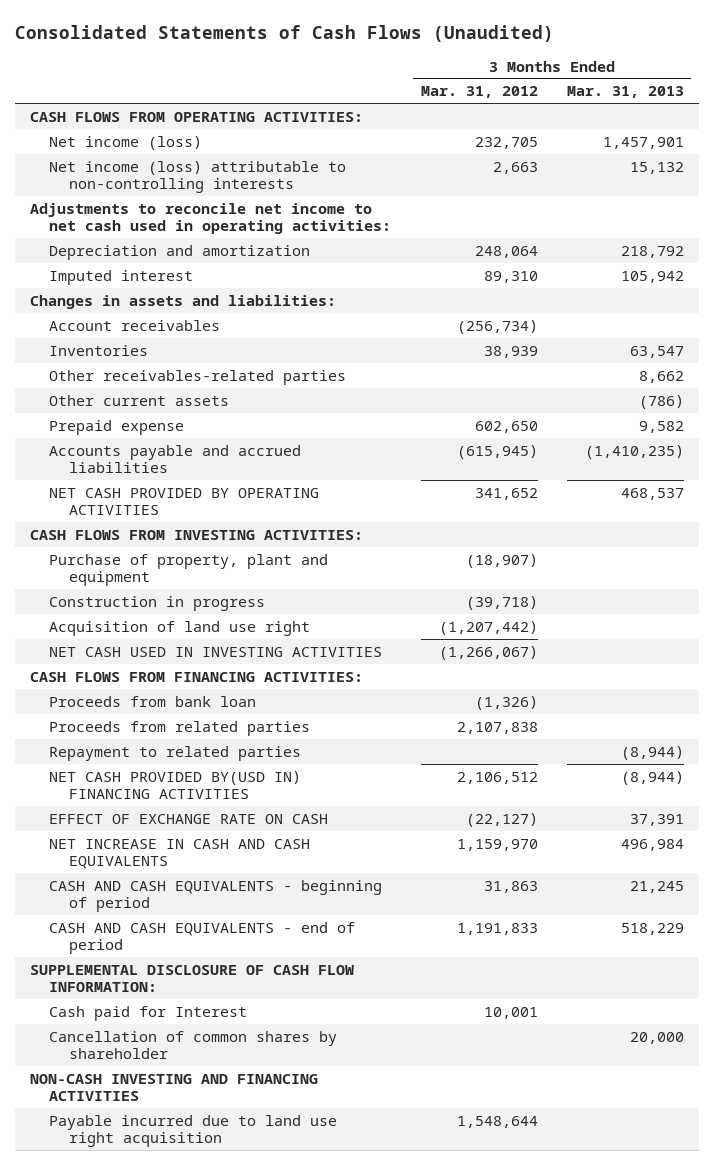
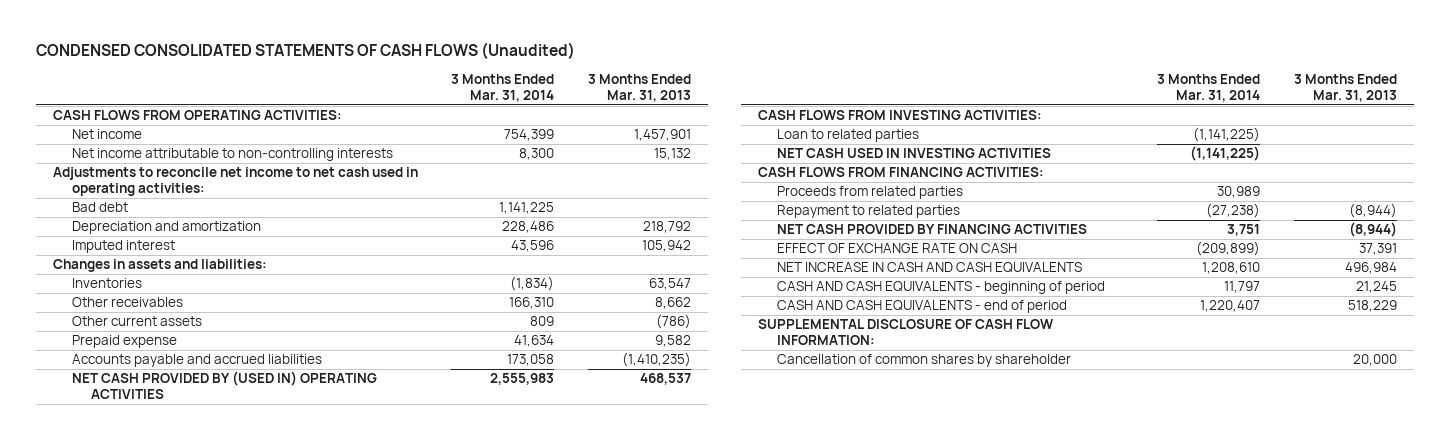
[15,24,555,42] Consolidated Statements of Cash Flows (Unaudited) -> [35,42,575,60] CONDENSED CONSOLIDATED STATEMENTS OF CASH FLOWS (Unaudited)
[420,86,538,99] Mar. 31, 2012 -> none
none -> [451,74,555,102] 3 Months Ended Mar. 31, 2014
[49,135,203,150] Net income (loss) -> [71,129,142,140] Net income
[49,160,347,194] Net income (loss) attributable to non-controlling interests -> [71,148,393,162] Net income attributable to non-controlling interests
none -> [71,202,128,213] Bad debt
[49,319,221,331] Account receivables -> none
[49,369,347,385] Other receivables-related parties -> [71,297,183,308] Other receivables
[49,487,320,516] NET CASH PROVIDED BY OPERATING ACTIVITIES -> [71,371,377,400] NET CASH PROVIDED BY (USED IN) OPERATING ACTIVITIES
[49,553,329,587] Purchase of property, plant and equipment -> none
[49,595,266,611] Construction in progress -> none
[49,620,311,636] Acquisition of land use right -> none
none -> [777,129,920,143] Loan to related parties
[49,695,257,707] Proceeds from bank loan -> none
[49,770,302,800] NET CASH PROVIDED BY(USD IN) FINANCING ACTIVITIES -> [777,224,1088,235] NET CASH PROVIDED BY FINANCING ACTIVITIES
[49,1005,248,1021] Cash paid for Interest -> none
[29,1073,318,1102] NON-CASH INVESTING AND FINANCING ACTIVITIES -> none
[49,1114,338,1148] Payable incurred due to land use right acquisition -> none

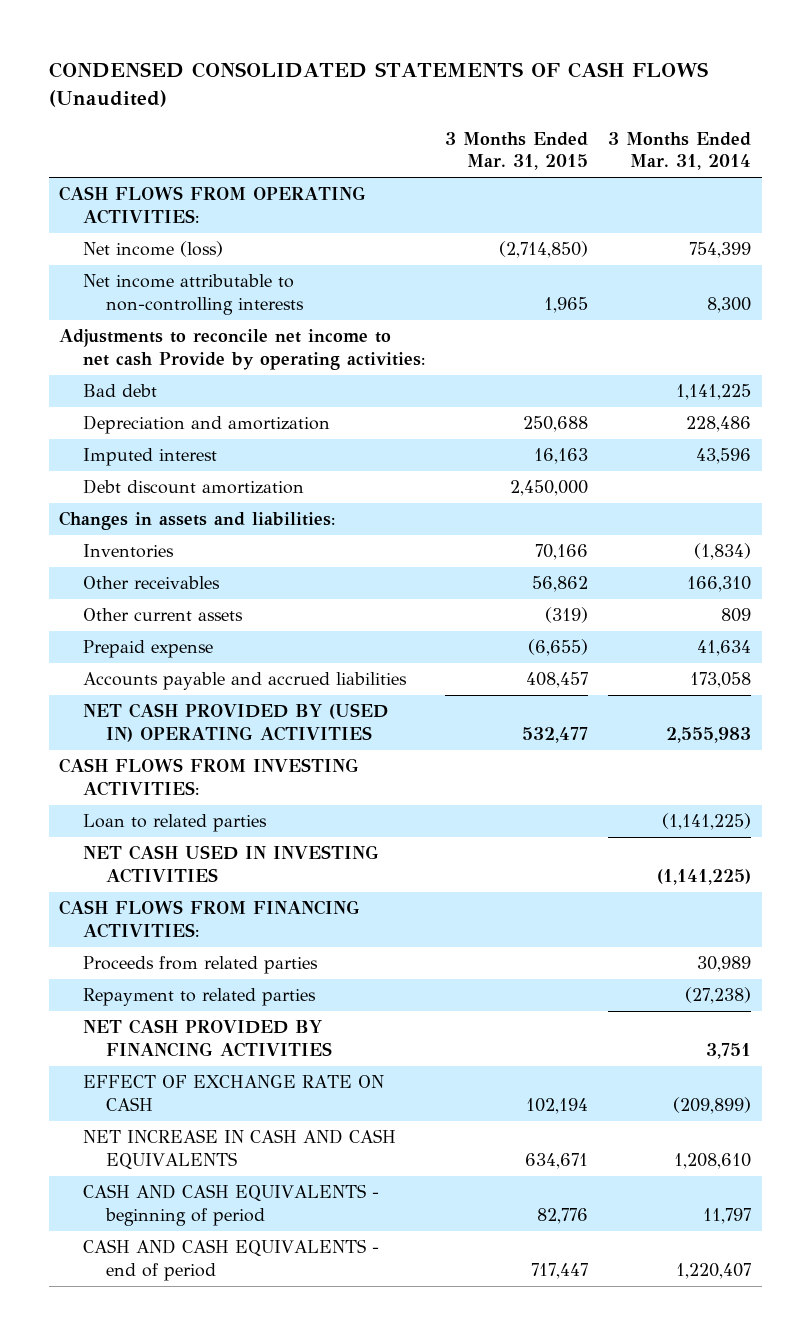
[588,74,692,102] 3 Months Ended Mar. 31, 2013 -> none
none -> [445,132,589,171] 3 Months Ended Mar. 31, 2015
[71,129,142,140] Net income -> [82,241,223,258] Net income (loss)
[52,167,418,197] Adjustments to reconcile net income to net cash used in operating activities: -> [59,329,425,370] Adjustments to reconcile net income to net cash Provide by operating activities:
none -> [82,479,304,495] Debt discount amortization
[758,319,1055,346] SUPPLEMENTAL DISCLOSURE OF CASH FLOW INFORMATION: -> none
[777,354,1072,368] Cancellation of common shares by shareholder -> none

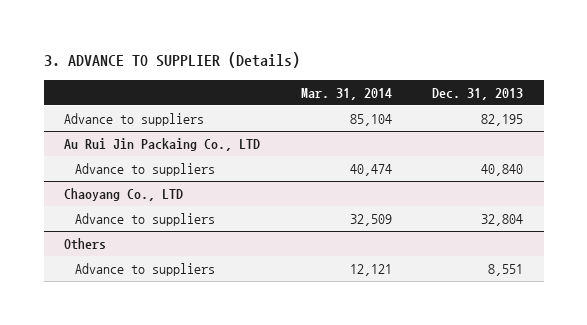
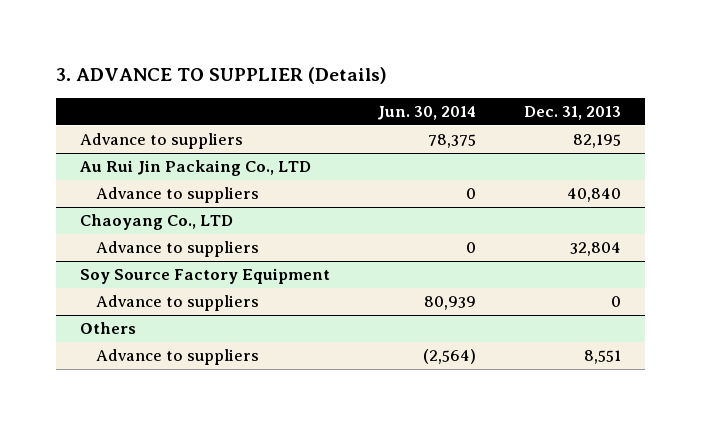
[300,87,392,100] Mar. 31, 2014 -> none
none -> [377,105,477,120] Jun. 30, 2014
none -> [79,268,330,285] Soy Source Factory Equipment
none -> [96,295,260,312] Advance to suppliers

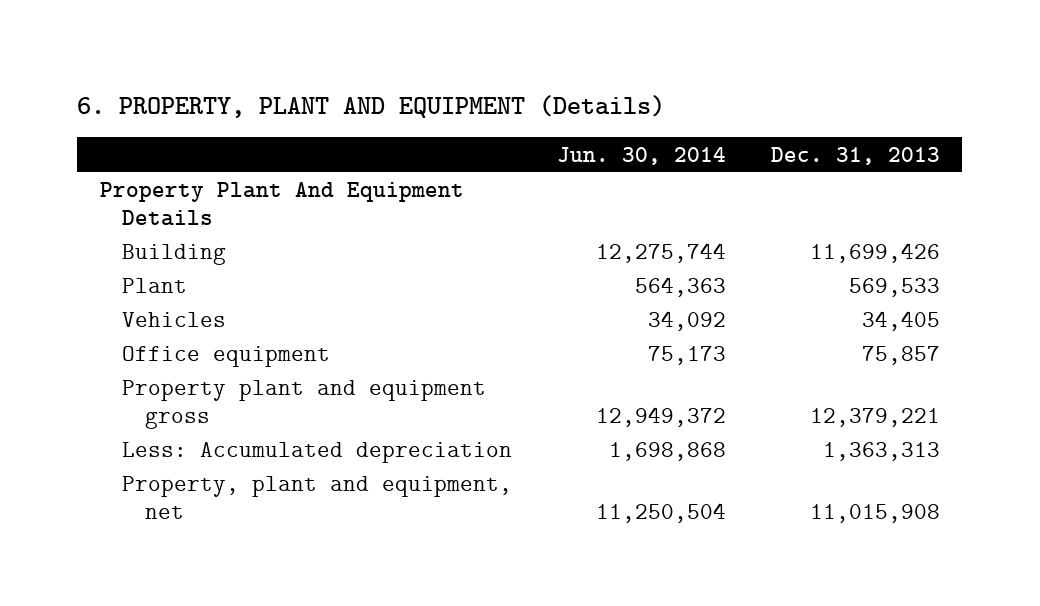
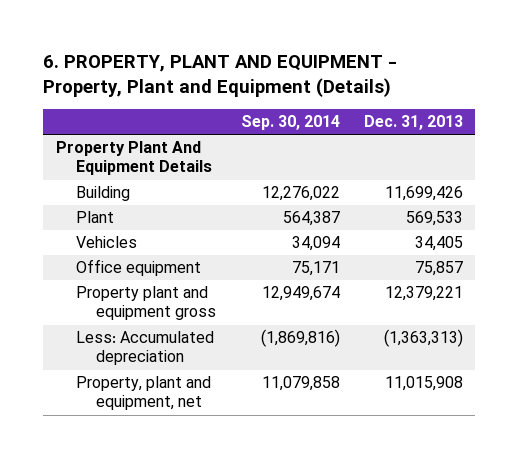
[77,94,666,118] 6. PROPERTY, PLANT AND EQUIPMENT (Details) -> [43,55,398,97] 6. PROPERTY, PLANT AND EQUIPMENT - Property, Plant and Equipment (Details)
[557,146,727,165] Jun. 30, 2014 -> none
none -> [240,115,340,131] Sep. 30, 2014
[823,442,941,462] 1,363,313 -> [383,329,463,348] (1,363,313)

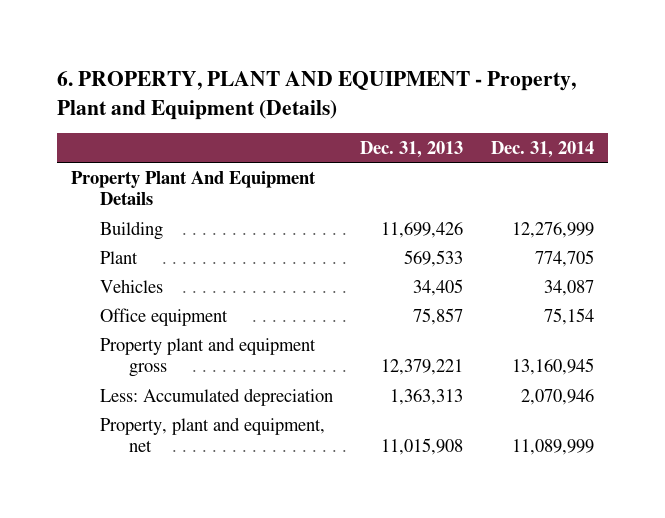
[240,115,340,131] Sep. 30, 2014 -> none
none -> [490,140,594,158] Dec. 31, 2014
[383,329,463,348] (1,363,313) -> [390,388,464,405] 1,363,313

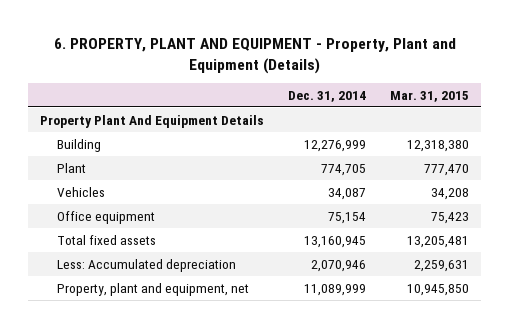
[360,140,464,158] Dec. 31, 2013 -> none
none -> [390,90,470,102] Mar. 31, 2015
[99,336,316,378] Property plant and equipment gross -> [57,234,157,245] Total fixed assets

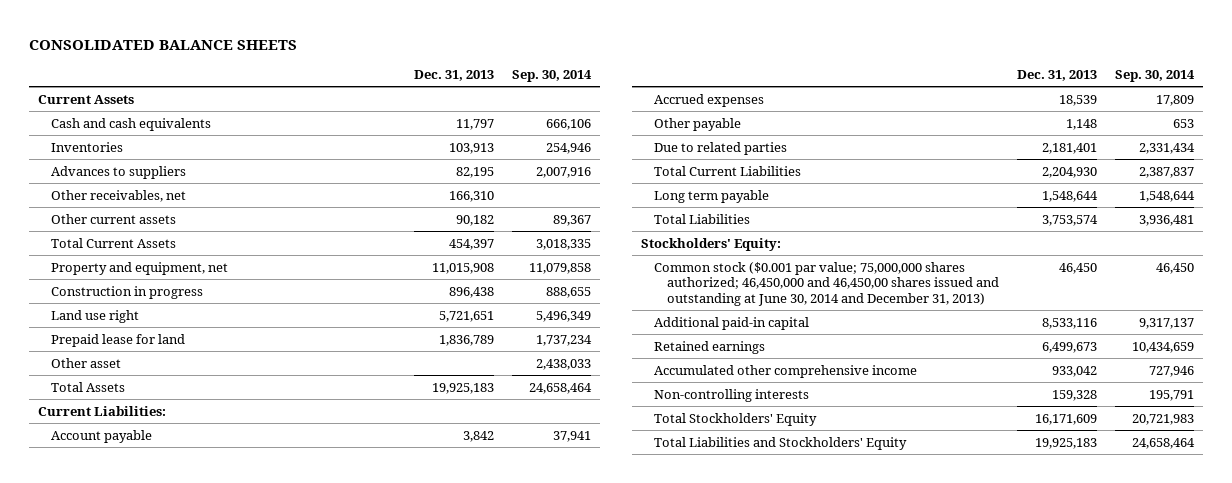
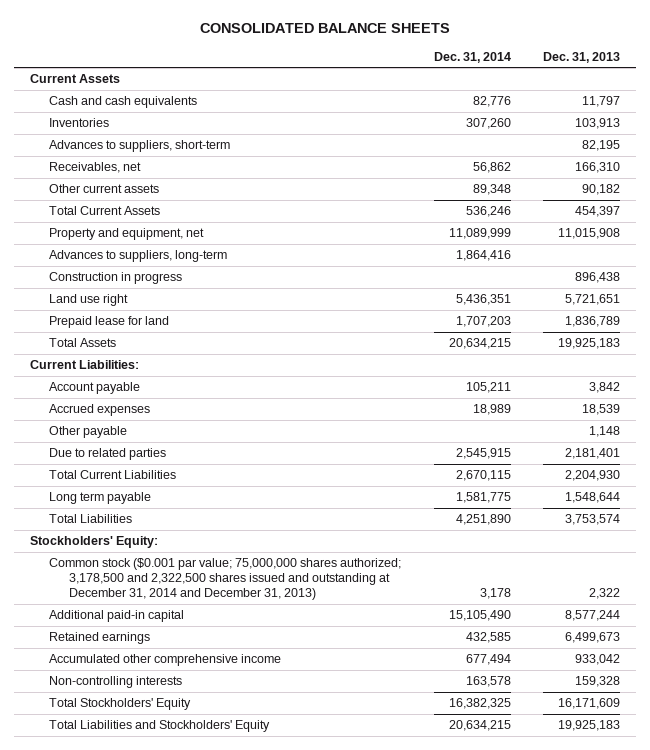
[511,70,592,83] Sep. 30, 2014 -> none
none -> [433,51,511,63] Dec. 31, 2014
[51,165,187,179] Advances to suppliers -> [49,140,231,153] Advances to suppliers, short-term
[51,189,187,202] Other receivables, net -> [49,162,142,174] Receivables, net
none -> [49,250,228,263] Advances to suppliers, long-term
[51,357,122,368] Other asset -> none
[654,261,1000,306] Common stock ($0.001 par value; 75,000,000 shares authorized; 46,450,000 and 46,450,00 shares issued and outstanding at June 30, 2014 and December 31, 2013) -> [49,558,402,600] Common stock ($0.001 par value; 75,000,000 shares authorized; 3,178,500 and 2,322,500 shares issued and outstanding at December 31, 2014 and December 31, 2013)
[1058,262,1097,274] 46,450 -> [589,587,621,599] 2,322
[1041,317,1097,329] 8,533,116 -> [565,610,621,622] 8,577,244

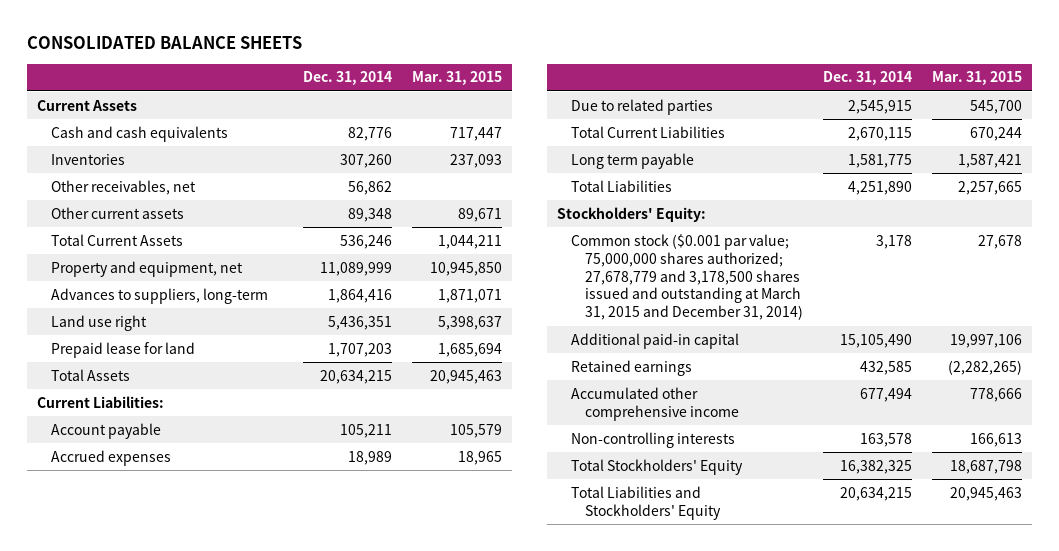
[543,51,621,63] Dec. 31, 2013 -> none
none -> [411,71,502,86] Mar. 31, 2015
[49,140,231,153] Advances to suppliers, short-term -> none
[49,162,142,174] Receivables, net -> [50,179,196,195] Other receivables, net
[49,272,183,285] Construction in progress -> none
[49,426,128,439] Other payable -> none
[49,558,402,600] Common stock ($0.001 par value; 75,000,000 shares authorized; 3,178,500 and 2,322,500 shares issued and outstanding at December 31, 2014 and December 31, 2013) -> [570,233,803,321] Common stock ($0.001 par value; 75,000,000 shares authorized; 27,678,779 and 3,178,500 shares issued and outstanding at March 31, 2015 and December 31, 2014)

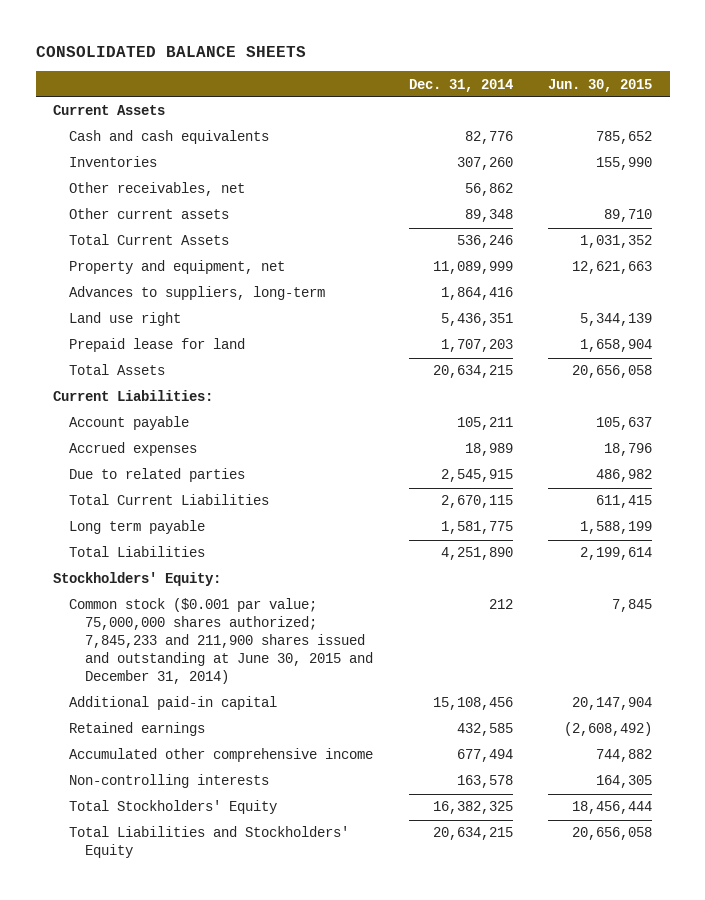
[411,71,502,86] Mar. 31, 2015 -> none
none -> [548,78,653,92] Jun. 30, 2015
[570,233,803,321] Common stock ($0.001 par value; 75,000,000 shares authorized; 27,678,779 and 3,178,500 shares issued and outstanding at March 31, 2015 and December 31, 2014) -> [69,598,374,685] Common stock ($0.001 par value; 75,000,000 shares authorized; 7,845,233 and 211,900 shares issued and outstanding at June 30, 2015 and December 31, 2014)
[875,234,912,249] 3,178 -> [488,599,513,610] 212
[839,333,912,348] 15,105,490 -> [432,697,513,711] 15,108,456

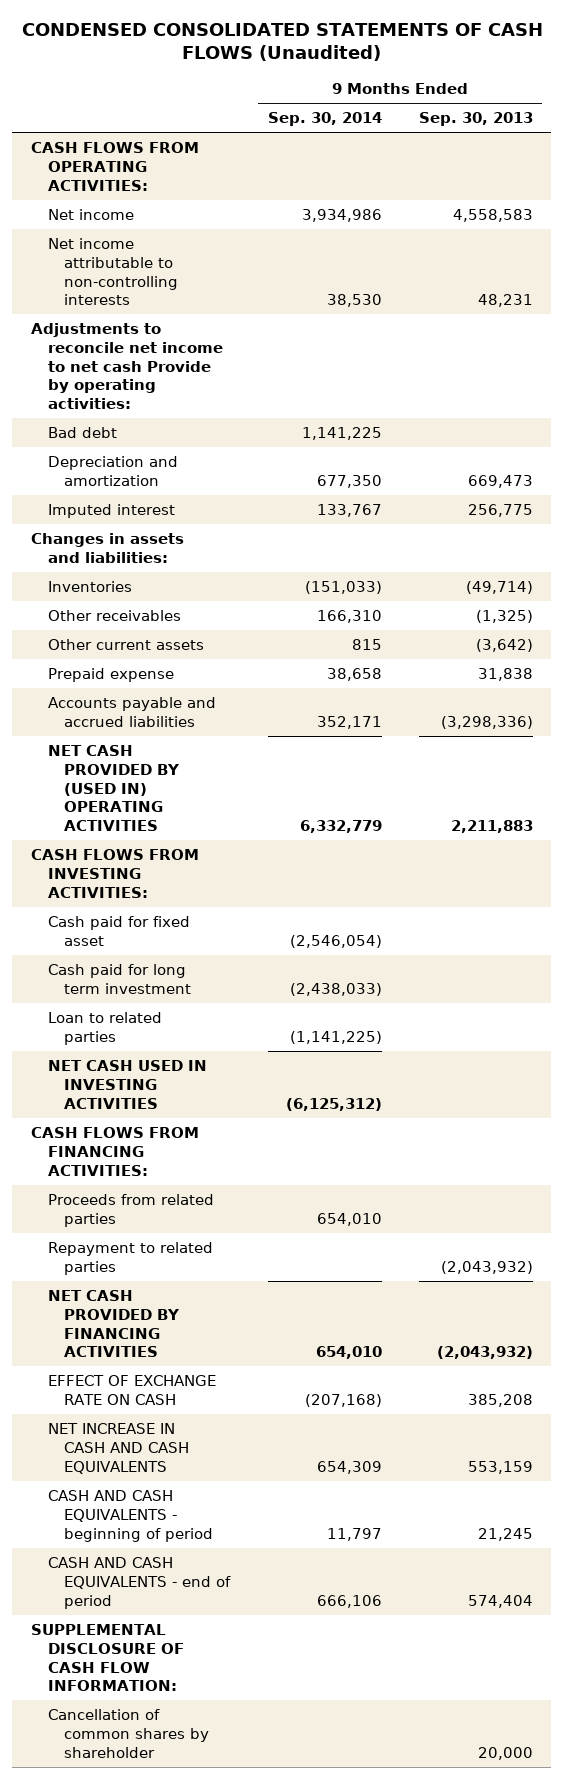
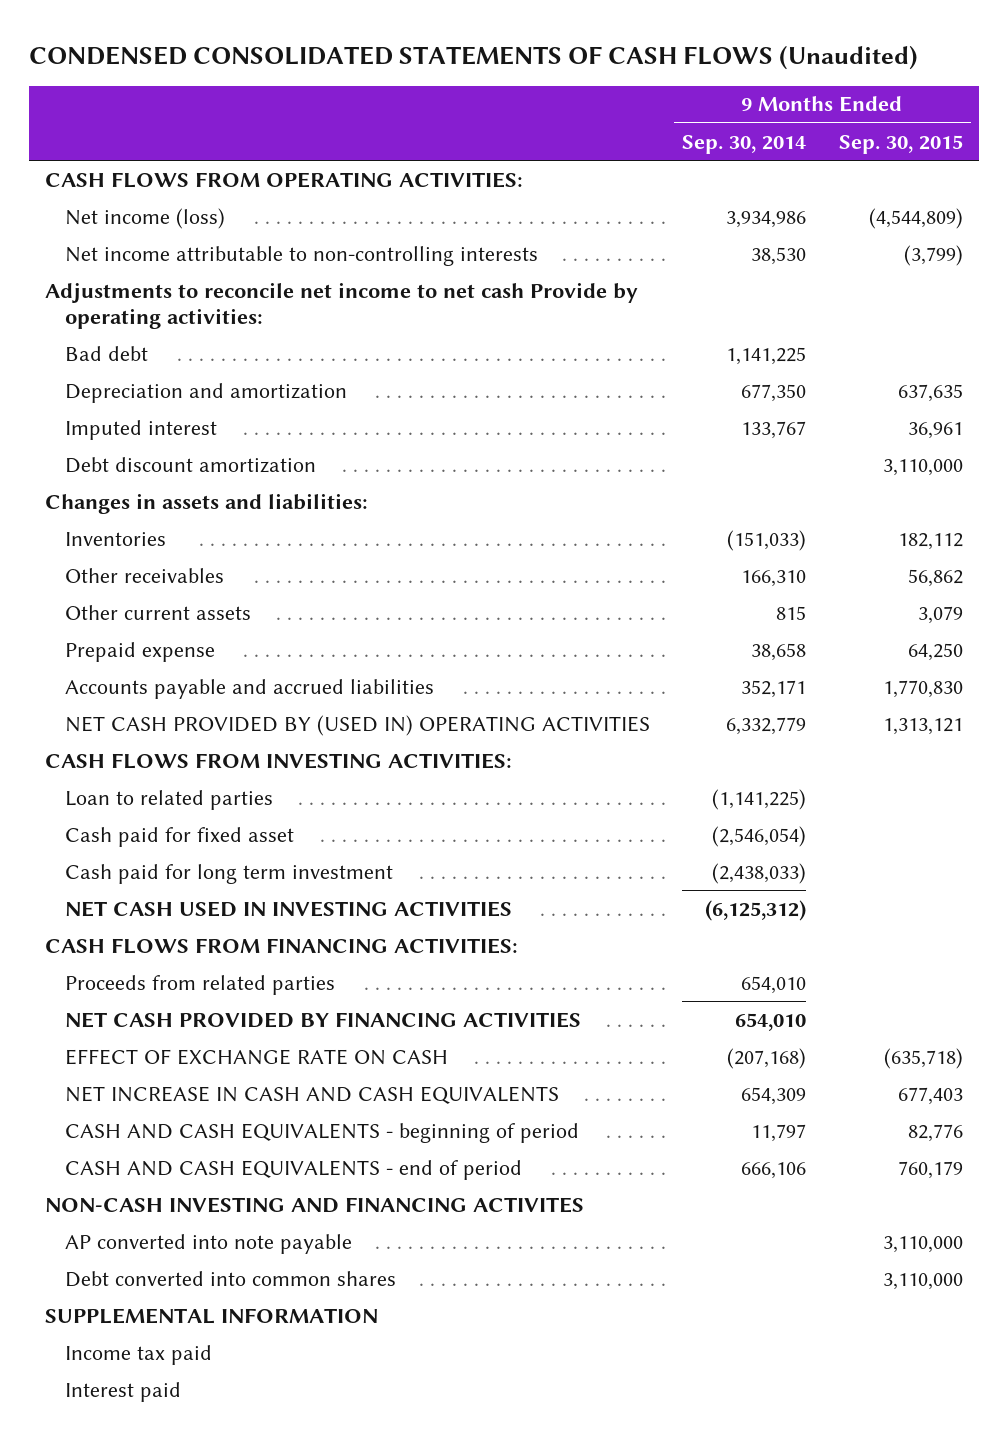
[418,112,533,127] Sep. 30, 2013 -> none
none -> [838,134,963,154] Sep. 30, 2015
[47,209,134,221] Net income -> [64,207,225,229] Net income (loss)
none -> [64,456,316,473] Debt discount amortization
[47,1012,162,1045] Loan to related parties -> [64,789,273,810] Loan to related parties
[47,1242,213,1275] Repayment to related parties -> none
[47,1709,210,1758] Cancellation of common shares by shareholder -> none
none -> [45,1196,585,1213] NON-CASH INVESTING AND FINANCING ACTIVITES
none -> [64,1233,352,1254] AP converted into note payable
none -> [64,1270,396,1287] Debt converted into common shares
[30,1624,184,1692] SUPPLEMENTAL DISCLOSURE OF CASH FLOW INFORMATION: -> [45,1307,379,1324] SUPPLEMENTAL INFORMATION
none -> [64,1344,212,1365] Income tax paid
none -> [64,1381,181,1402] Interest paid

